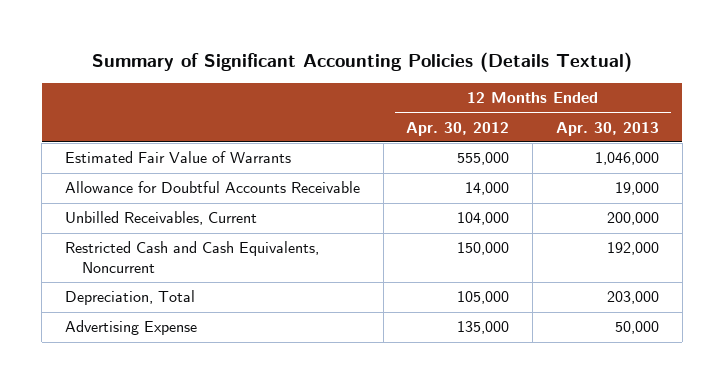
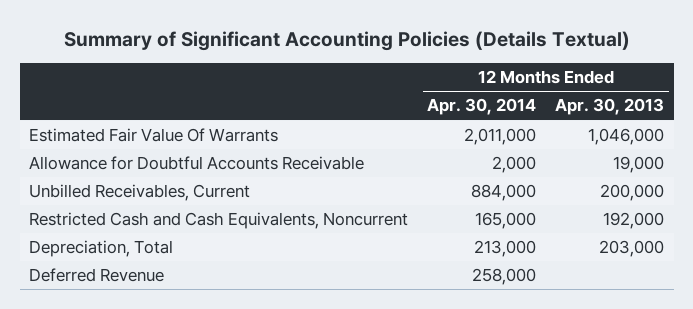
[406,121,510,136] Apr. 30, 2012 -> none
none -> [427,98,537,116] Apr. 30, 2014
[64,151,291,164] Estimated Fair Value of Warrants -> [29,128,279,143] Estimated Fair Value Of Warrants
[64,320,197,336] Advertising Expense -> none
none -> [29,268,165,283] Deferred Revenue

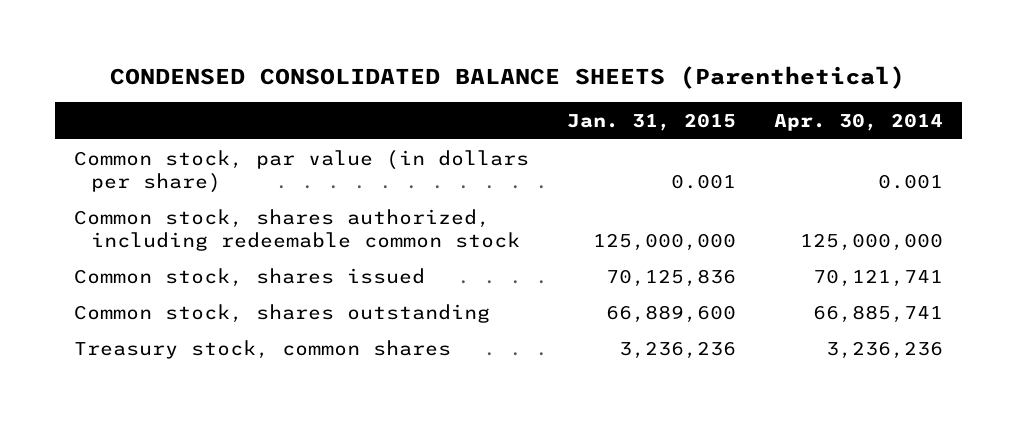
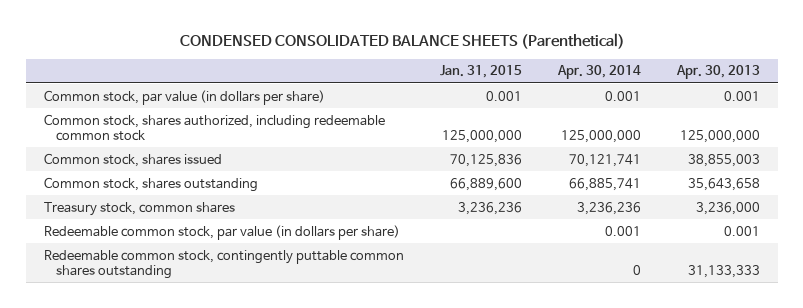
none -> [675,65,760,80] Apr. 30, 2013
none -> [43,224,400,240] Redeemable common stock, par value (in dollars per share)
none -> [43,249,404,280] Redeemable common stock, contingently puttable common shares outstanding

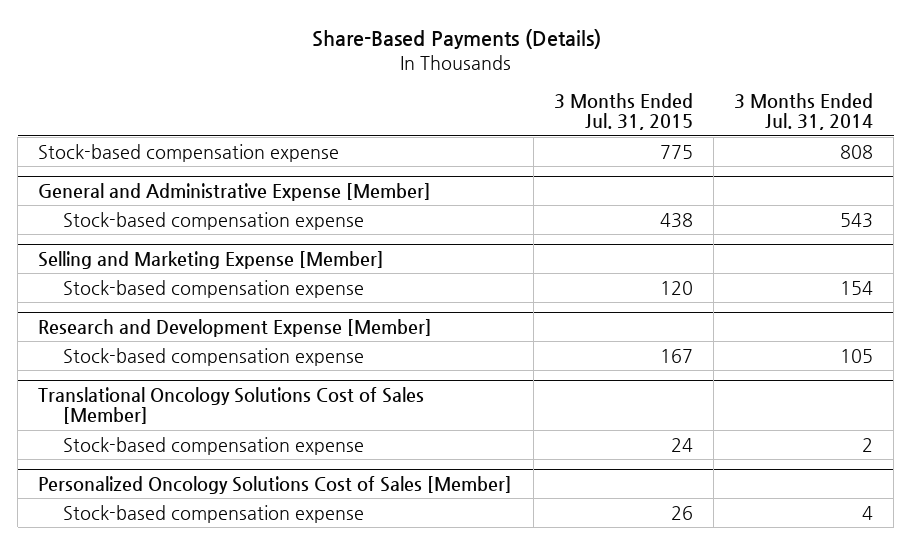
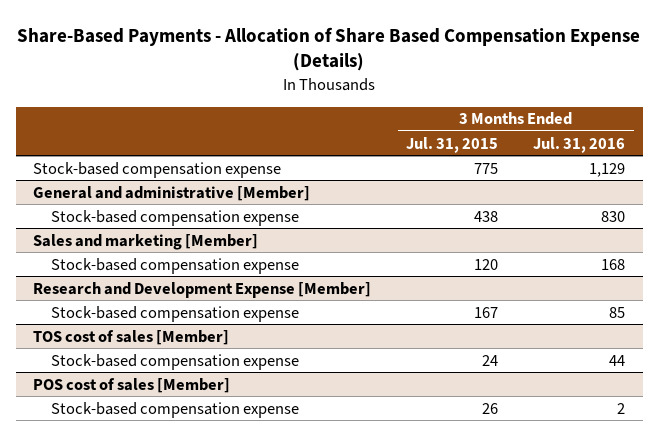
[311,29,601,50] Share-Based Payments (Details) -> [17,26,641,72] Share-Based Payments - Allocation of Share Based Compensation Expense (Details)
[734,92,874,131] 3 Months Ended Jul. 31, 2014 -> none
none -> [533,136,626,153] Jul. 31, 2016
[38,182,432,201] General and Administrative Expense [Member] -> [33,185,311,201] General and administrative [Member]
[38,250,385,269] Selling and Marketing Expense [Member] -> [33,233,259,250] Sales and marketing [Member]
[38,386,425,425] Translational Oncology Solutions Cost of Sales [Member] -> [33,329,230,345] TOS cost of sales [Member]
[38,475,513,494] Personalized Oncology Solutions Cost of Sales [Member] -> [33,377,231,393] POS cost of sales [Member]

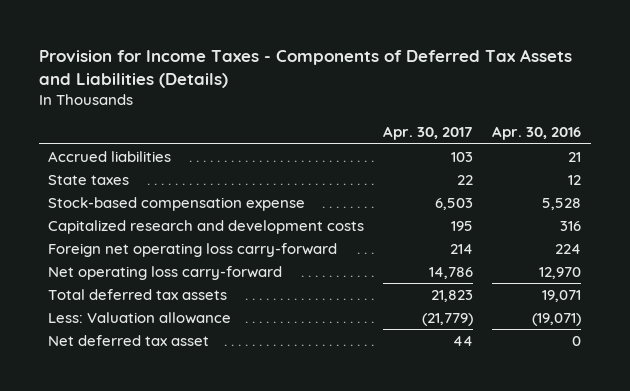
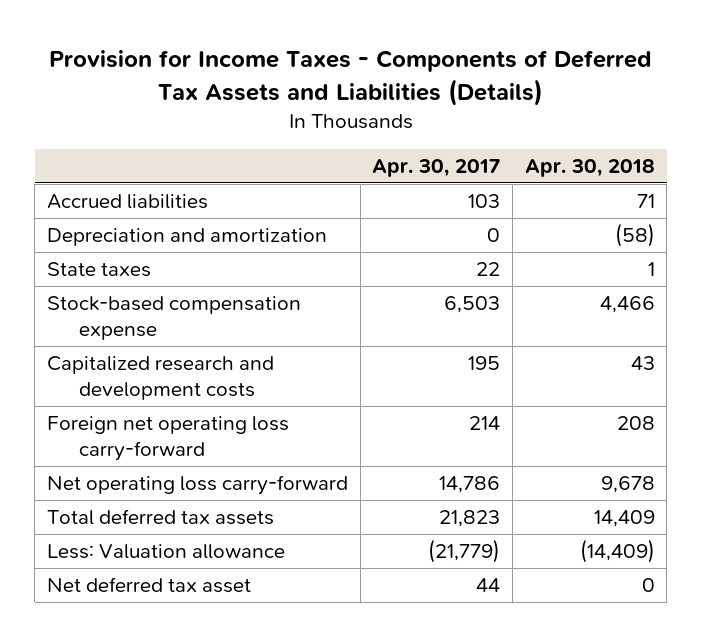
[492,126,582,141] Apr. 30, 2016 -> none
none -> [524,158,655,177] Apr. 30, 2018
none -> [46,227,327,246] Depreciation and amortization

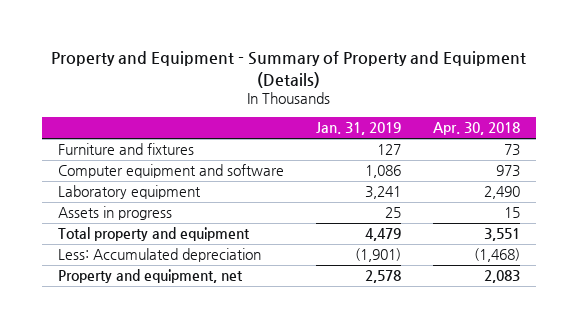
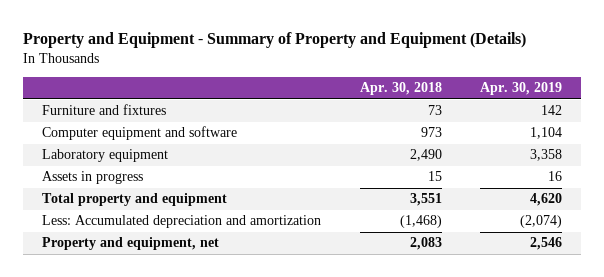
[316,122,402,136] Jan. 31, 2019 -> none
none -> [479,82,562,96] Apr. 30, 2019
[57,248,261,263] Less: Accumulated depreciation -> [42,215,322,229] Less: Accumulated depreciation and amortization

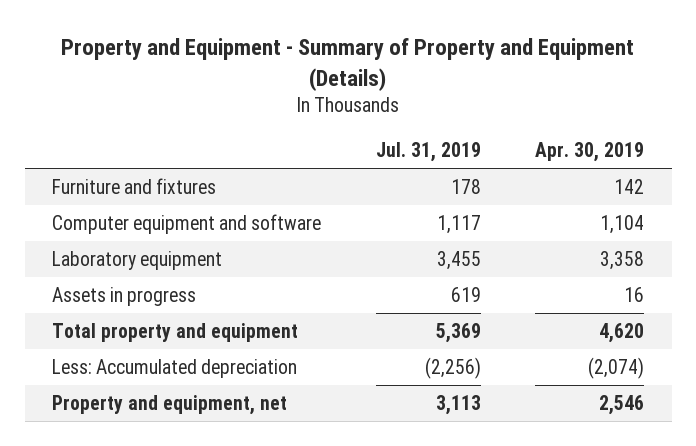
[359,82,442,96] Apr. 30, 2018 -> none
none -> [375,141,481,162] Jul. 31, 2019
[42,215,322,229] Less: Accumulated depreciation and amortization -> [51,359,297,379] Less: Accumulated depreciation

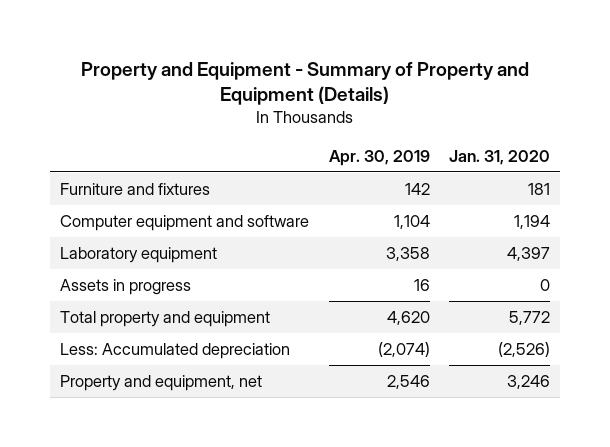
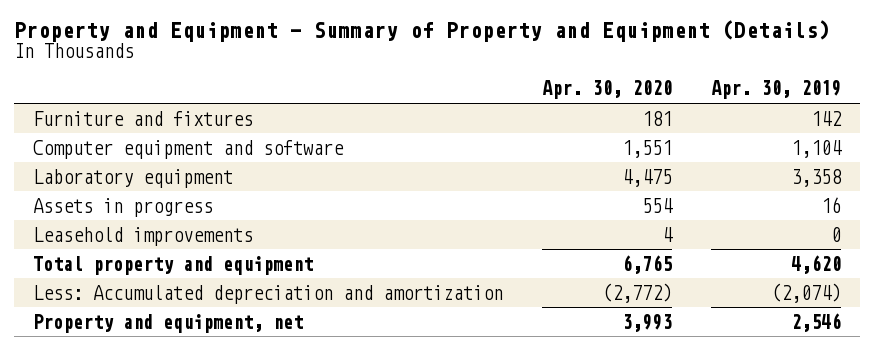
[449,149,551,165] Jan. 31, 2020 -> none
none -> [541,80,672,100] Apr. 30, 2020
none -> [33,226,254,246] Leasehold improvements
[59,343,290,360] Less: Accumulated depreciation -> [33,284,504,304] Less: Accumulated depreciation and amortization

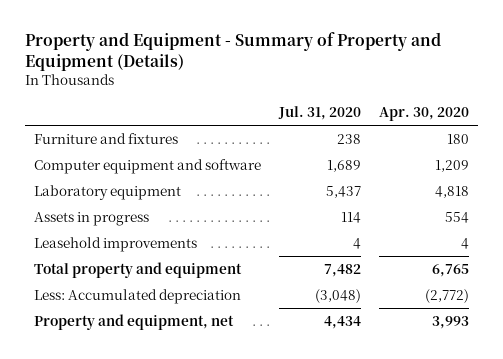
[710,80,841,100] Apr. 30, 2019 -> none
none -> [277,105,361,120] Jul. 31, 2020
[641,110,672,126] 181 -> [446,134,469,145] 180
[621,139,672,158] 1,551 -> [434,160,469,173] 1,209
[621,168,672,187] 4,475 -> [434,186,469,199] 4,818
[33,284,504,304] Less: Accumulated depreciation and amortization -> [34,289,242,305] Less: Accumulated depreciation

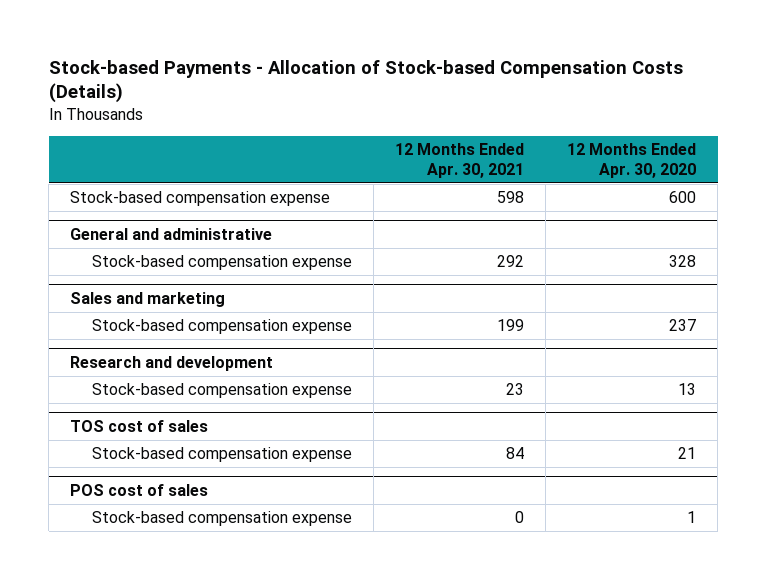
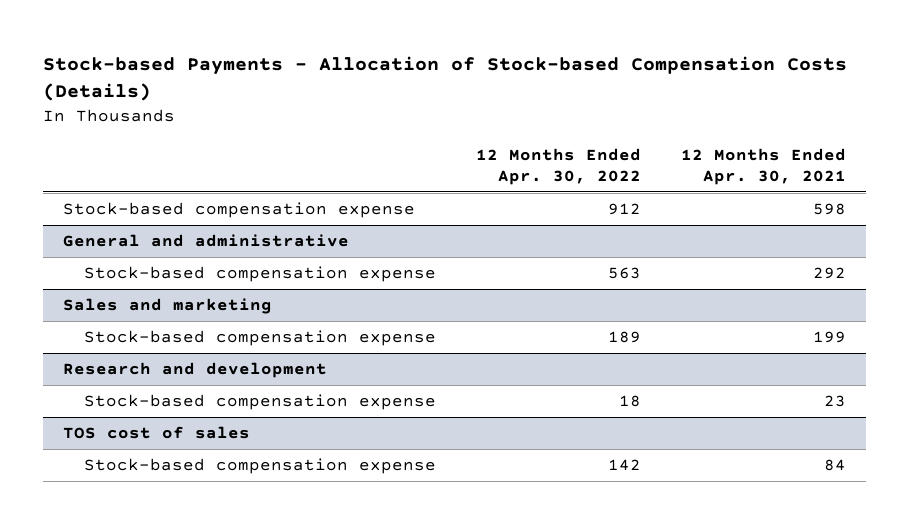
[567,143,697,178] 12 Months Ended Apr. 30, 2020 -> none
none -> [475,147,641,185] 12 Months Ended Apr. 30, 2022
[70,484,209,497] POS cost of sales -> none
[92,511,353,527] Stock-based compensation expense -> none

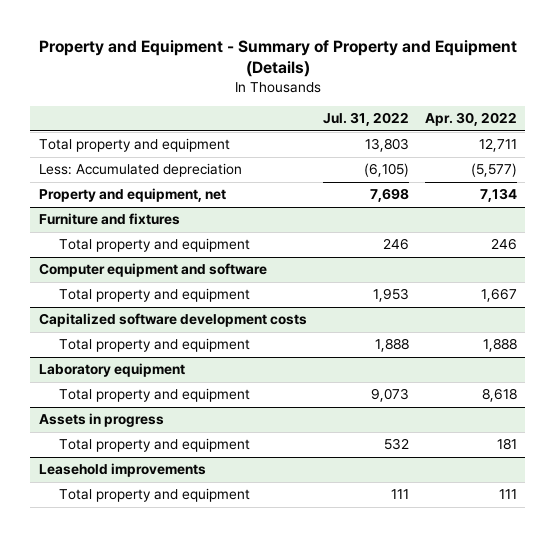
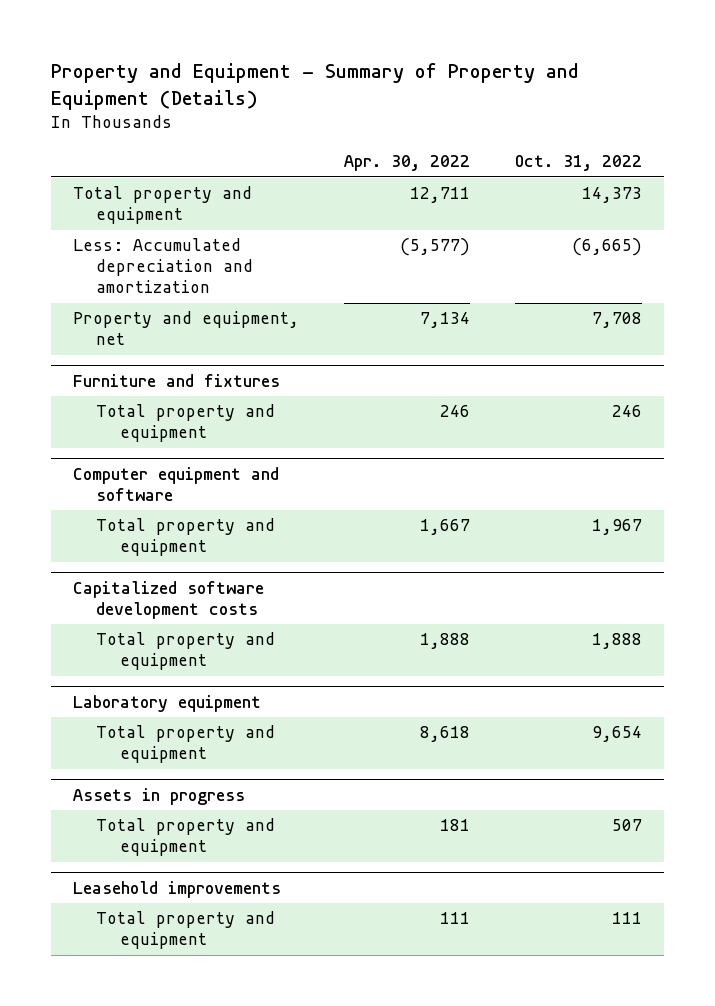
[322,112,409,127] Jul. 31, 2022 -> none
none -> [514,155,642,172] Oct. 31, 2022
[38,163,242,178] Less: Accumulated depreciation -> [73,238,254,294] Less: Accumulated depreciation and amortization

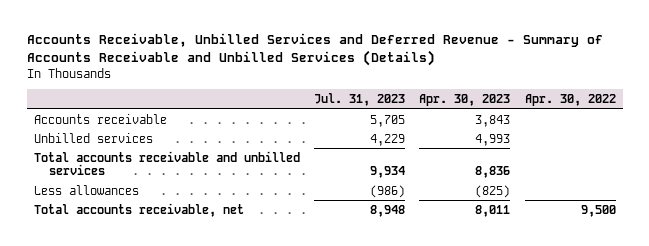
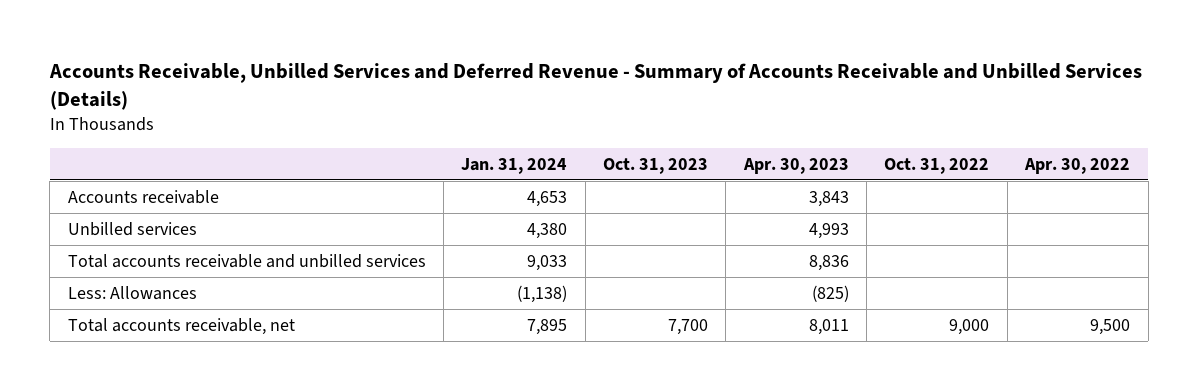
[313,93,405,107] Jul. 31, 2023 -> none
none -> [461,157,568,174] Jan. 31, 2024
none -> [603,157,709,174] Oct. 31, 2023
none -> [884,157,990,174] Oct. 31, 2022
[33,184,139,195] Less allowances -> [67,285,197,300] Less: Allowances

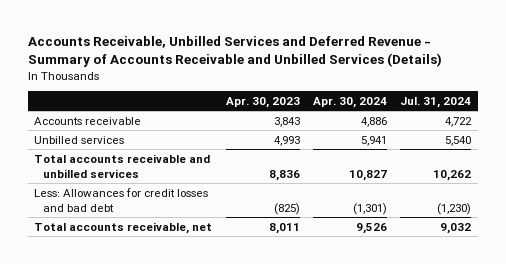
[461,157,568,174] Jan. 31, 2024 -> none
[603,157,709,174] Oct. 31, 2023 -> none
[884,157,990,174] Oct. 31, 2022 -> none
[1024,157,1131,174] Apr. 30, 2022 -> none
none -> [312,97,387,109] Apr. 30, 2024
none -> [400,97,472,109] Jul. 31, 2024
[67,285,197,300] Less: Allowances -> [34,187,209,212] Less: Allowances for credit losses and bad debt

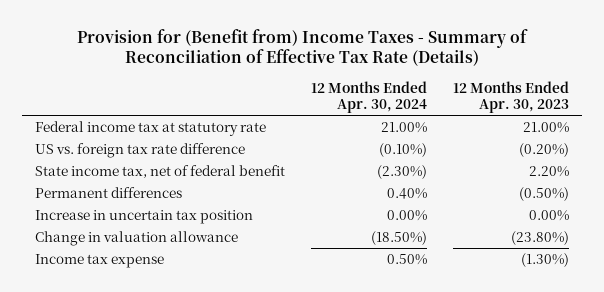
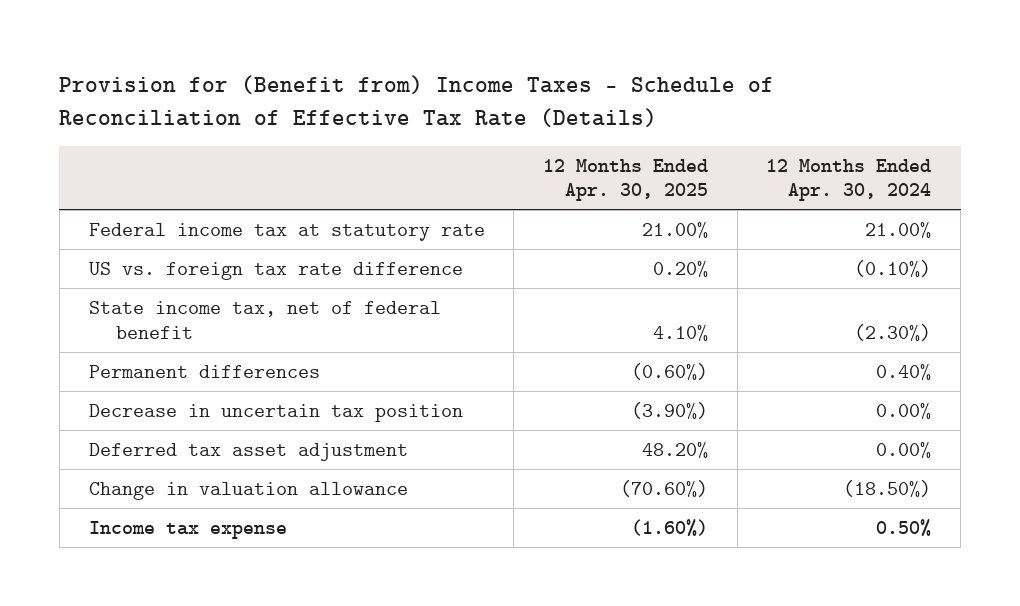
[77,28,529,67] Provision for (Benefit from) Income Taxes - Summary of Reconciliation of Effective Tax Rate (Details) -> [59,75,775,127] Provision for (Benefit from) Income Taxes - Schedule of Reconciliation of Effective Tax Rate (Details)
[453,80,570,113] 12 Months Ended Apr. 30, 2023 -> none
none -> [543,158,709,202] 12 Months Ended Apr. 30, 2025
[35,210,254,225] Increase in uncertain tax position -> [88,403,463,422] Decrease in uncertain tax position
none -> [88,442,408,461] Deferred tax asset adjustment

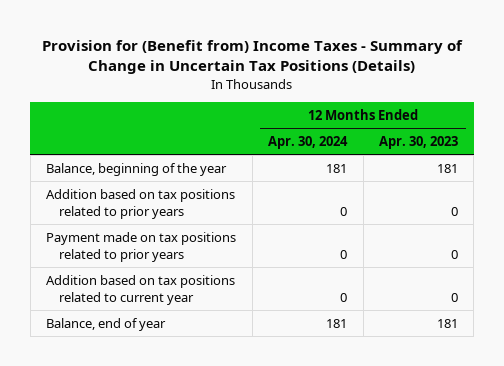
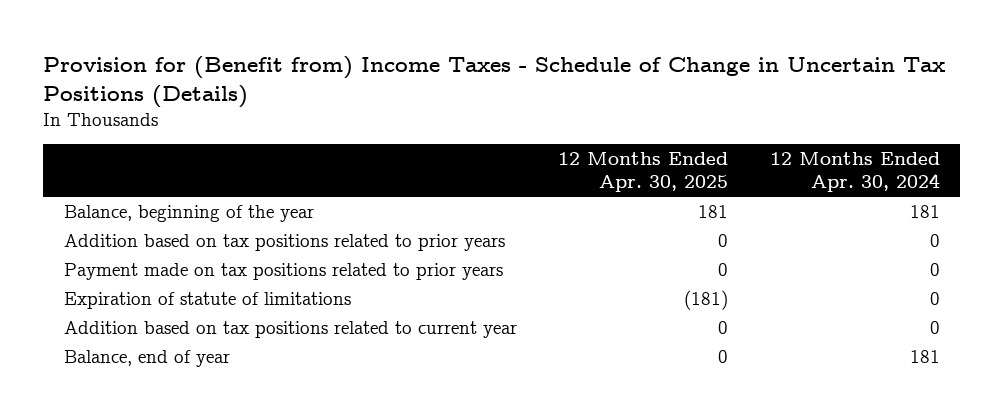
[42,39,464,75] Provision for (Benefit from) Income Taxes - Summary of Change in Uncertain Tax Positions (Details) -> [42,55,945,108] Provision for (Benefit from) Income Taxes - Schedule of Change in Uncertain Tax Positions (Details)
[378,135,458,149] Apr. 30, 2023 -> none
none -> [558,152,729,193] 12 Months Ended Apr. 30, 2025
none -> [63,291,351,309] Expiration of statute of limitations

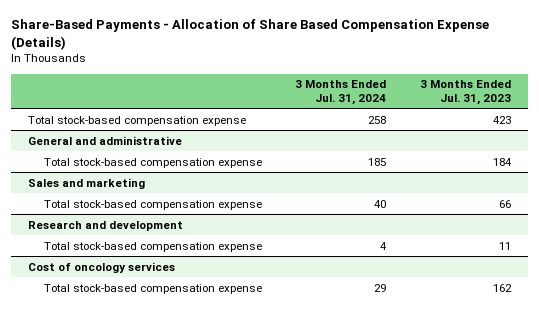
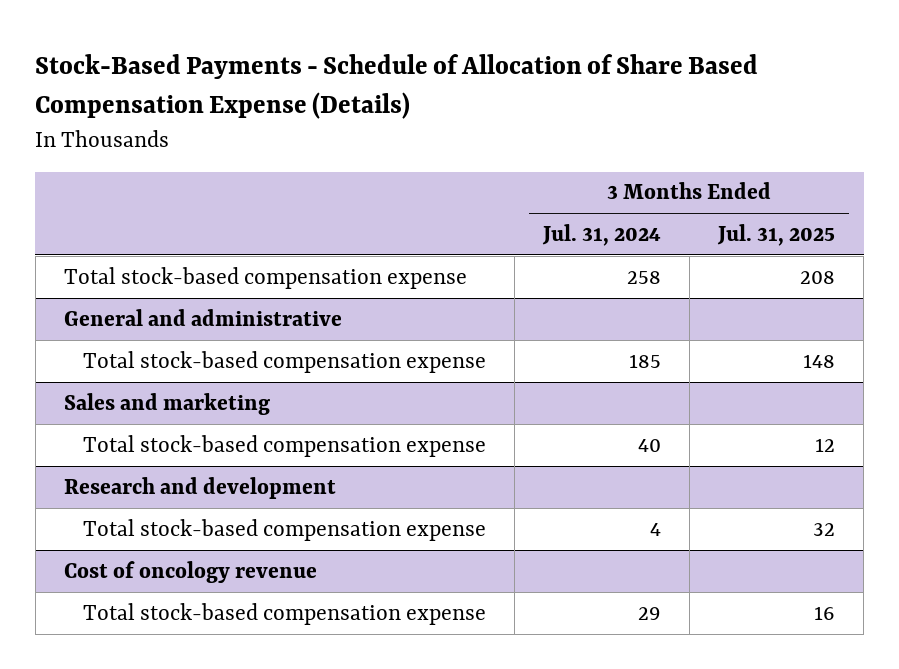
[11,19,490,50] Share-Based Payments - Allocation of Share Based Compensation Expense (Details) -> [35,54,759,119] Stock-Based Payments - Schedule of Allocation of Share Based Compensation Expense (Details)
[419,80,511,105] 3 Months Ended Jul. 31, 2023 -> none
none -> [717,223,836,246] Jul. 31, 2025
[28,261,176,273] Cost of oncology services -> [63,560,317,583] Cost of oncology revenue

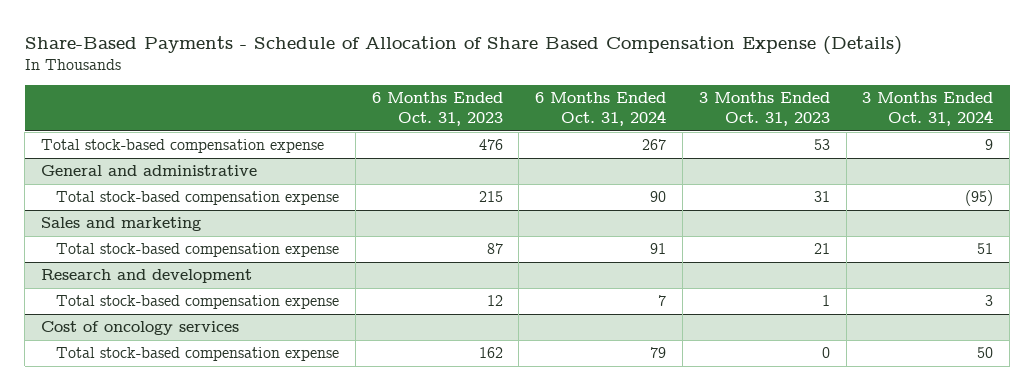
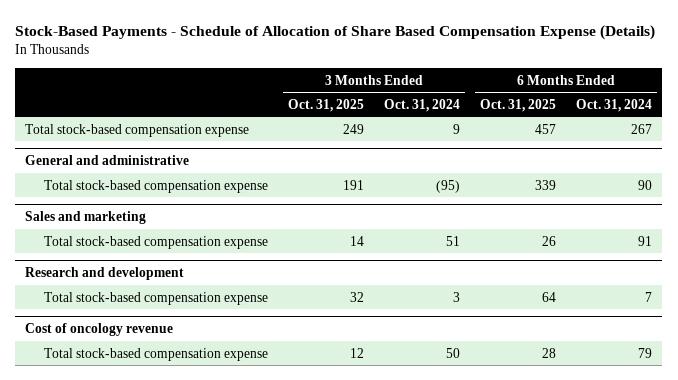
[24,35,902,55] Share-Based Payments - Schedule of Allocation of Share Based Compensation Expense (Details) -> [15,25,656,41] Stock-Based Payments - Schedule of Allocation of Share Based Compensation Expense (Details)
[371,92,503,127] 6 Months Ended Oct. 31, 2023 -> none
[698,92,830,127] 3 Months Ended Oct. 31, 2023 -> none
none -> [288,98,365,112] Oct. 31, 2025
none -> [480,98,557,112] Oct. 31, 2025
[40,321,239,336] Cost of oncology services -> [25,323,174,337] Cost of oncology revenue

